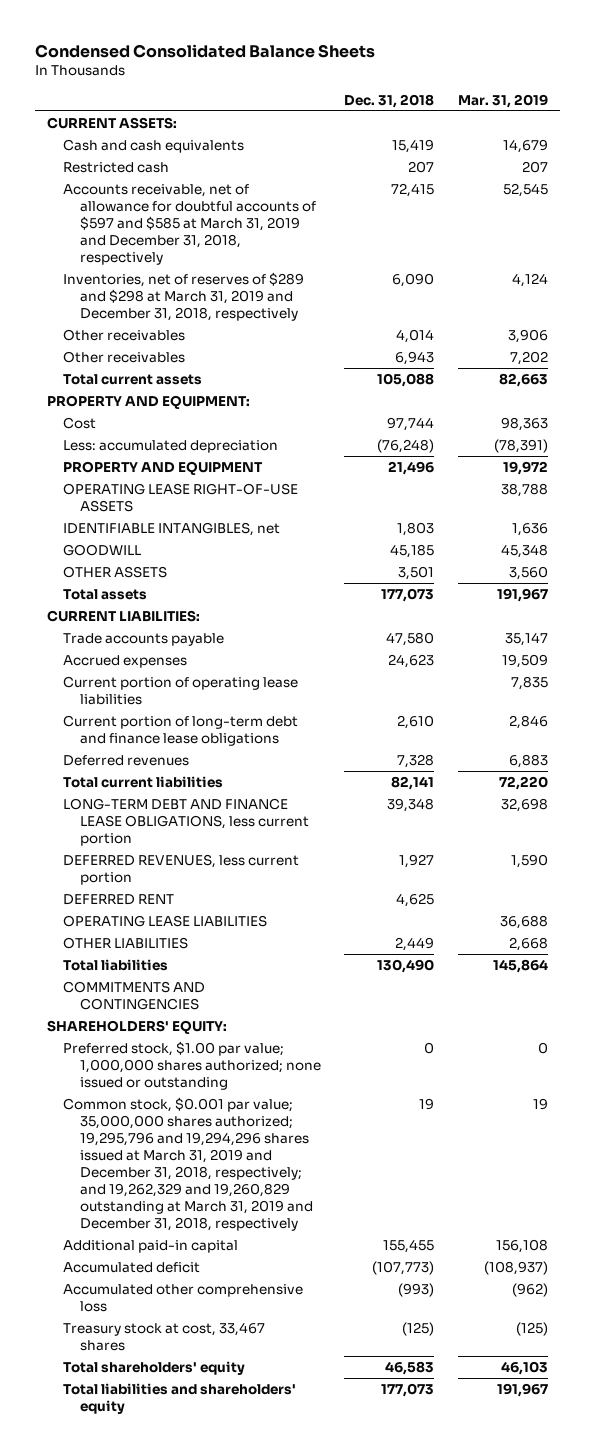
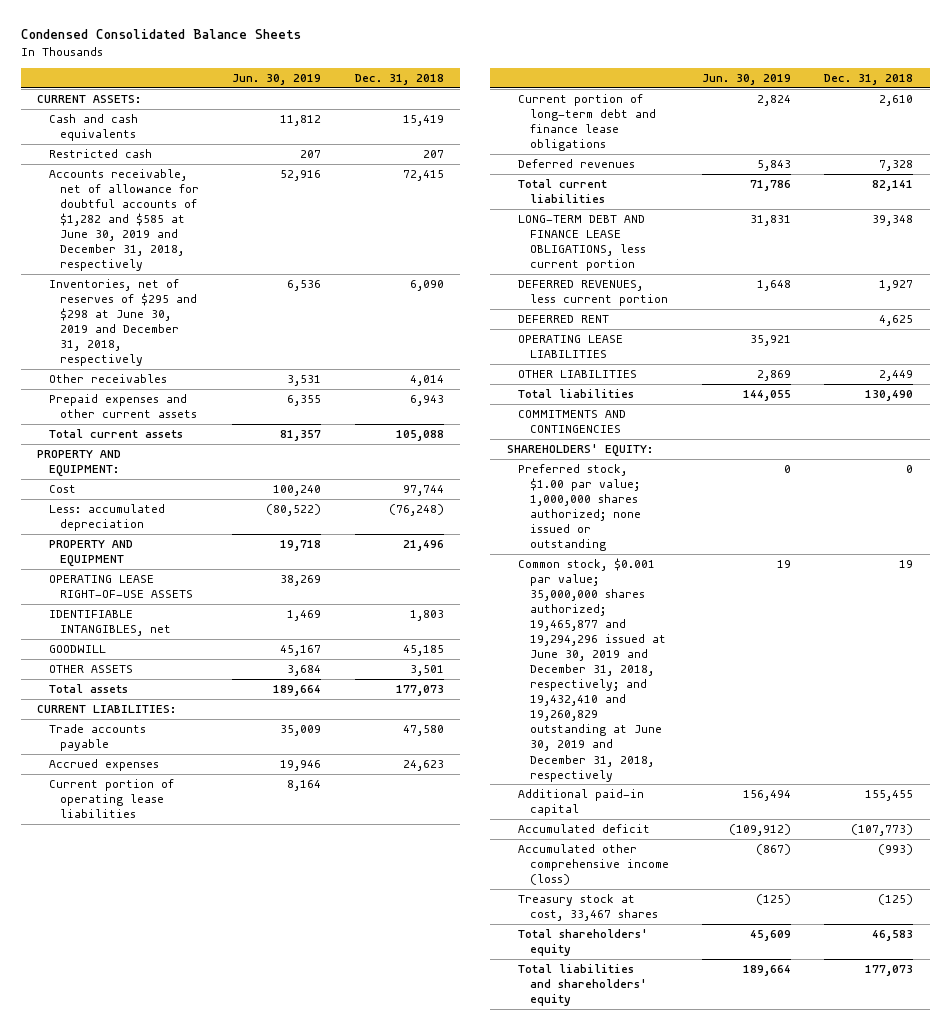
[458,93,549,108] Mar. 31, 2019 -> none
none -> [232,74,322,86] Jun. 30, 2019
[63,183,316,266] Accounts receivable, net of allowance for doubtful accounts of $597 and $585 at March 31, 2019 and December 31, 2018, respectively -> [48,169,200,272] Accounts receivable, net of allowance for doubtful accounts of $1,282 and $585 at June 30, 2019 and December 31, 2018, respectively
[63,271,305,322] Inventories, net of reserves of $289 and $298 at March 31, 2019 and December 31, 2018, respectively -> [48,279,198,367] Inventories, net of reserves of $295 and $298 at June 30, 2019 and December 31, 2018, respectively
[63,350,186,363] Other receivables -> [48,394,198,419] Prepaid expenses and other current assets
[63,1096,313,1232] Common stock, $0.001 par value; 35,000,000 shares authorized; 19,295,796 and 19,294,296 shares issued at March 31, 2019 and December 31, 2018, respectively; and 19,262,329 and 19,260,829 outstanding at March 31, 2019 and December 31, 2018, respectively -> [518,558,666,782] Common stock, $0.001 par value; 35,000,000 shares authorized; 19,465,877 and 19,294,296 issued at June 30, 2019 and December 31, 2018, respectively; and 19,432,410 and 19,260,829 outstanding at June 30, 2019 and December 31, 2018, respectively
[63,1283,304,1312] Accumulated other comprehensive loss -> [518,844,669,886] Accumulated other comprehensive income (loss)

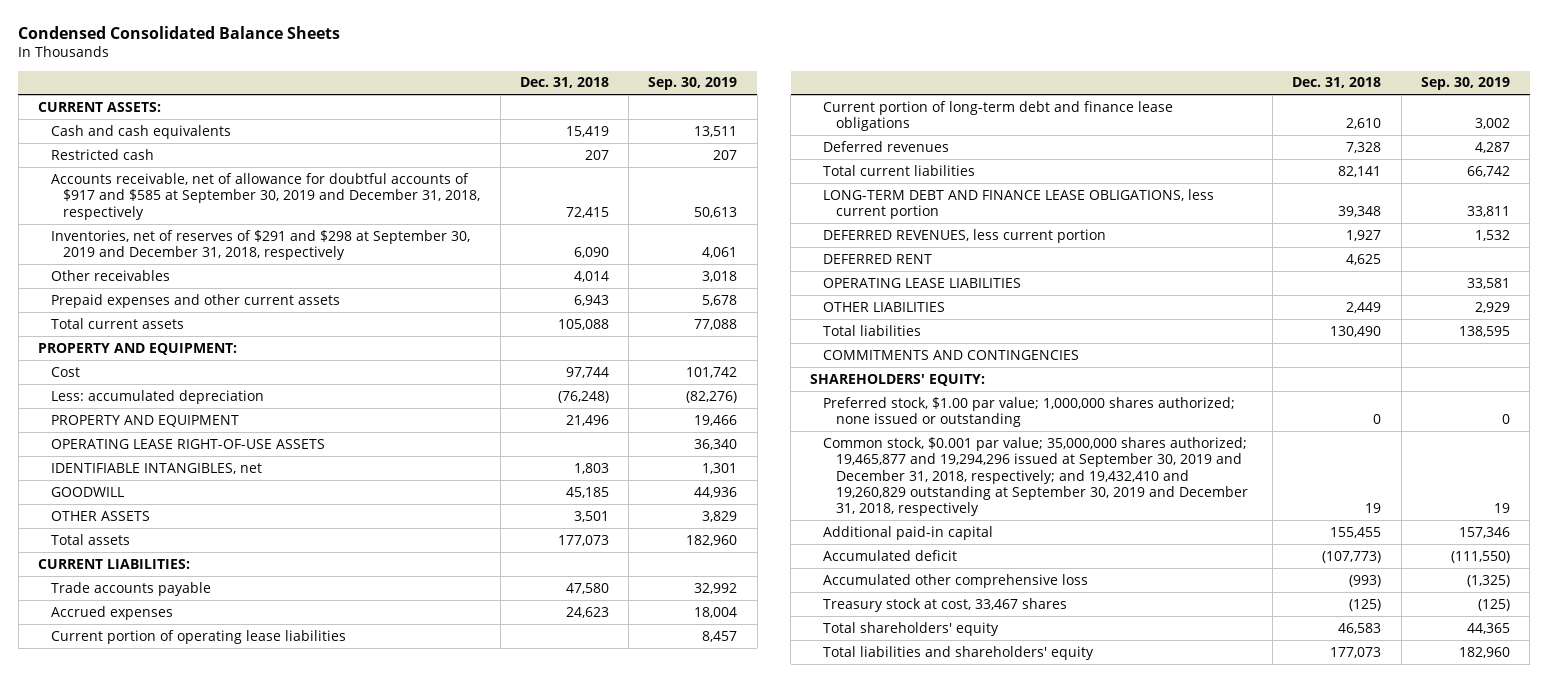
[232,74,322,86] Jun. 30, 2019 -> none
none -> [648,77,738,91] Sep. 30, 2019
[48,169,200,272] Accounts receivable, net of allowance for doubtful accounts of $1,282 and $585 at June 30, 2019 and December 31, 2018, respectively -> [50,172,481,220] Accounts receivable, net of allowance for doubtful accounts of $917 and $585 at September 30, 2019 and December 31, 2018, respectively
[48,279,198,367] Inventories, net of reserves of $295 and $298 at June 30, 2019 and December 31, 2018, respectively -> [50,229,470,261] Inventories, net of reserves of $291 and $298 at September 30, 2019 and December 31, 2018, respectively
[518,558,666,782] Common stock, $0.001 par value; 35,000,000 shares authorized; 19,465,877 and 19,294,296 issued at June 30, 2019 and December 31, 2018, respectively; and 19,432,410 and 19,260,829 outstanding at June 30, 2019 and December 31, 2018, respectively -> [823,436,1248,517] Common stock, $0.001 par value; 35,000,000 shares authorized; 19,465,877 and 19,294,296 issued at September 30, 2019 and December 31, 2018, respectively; and 19,432,410 and 19,260,829 outstanding at September 30, 2019 and December 31, 2018, respectively
[518,844,669,886] Accumulated other comprehensive income (loss) -> [823,573,1089,588] Accumulated other comprehensive loss

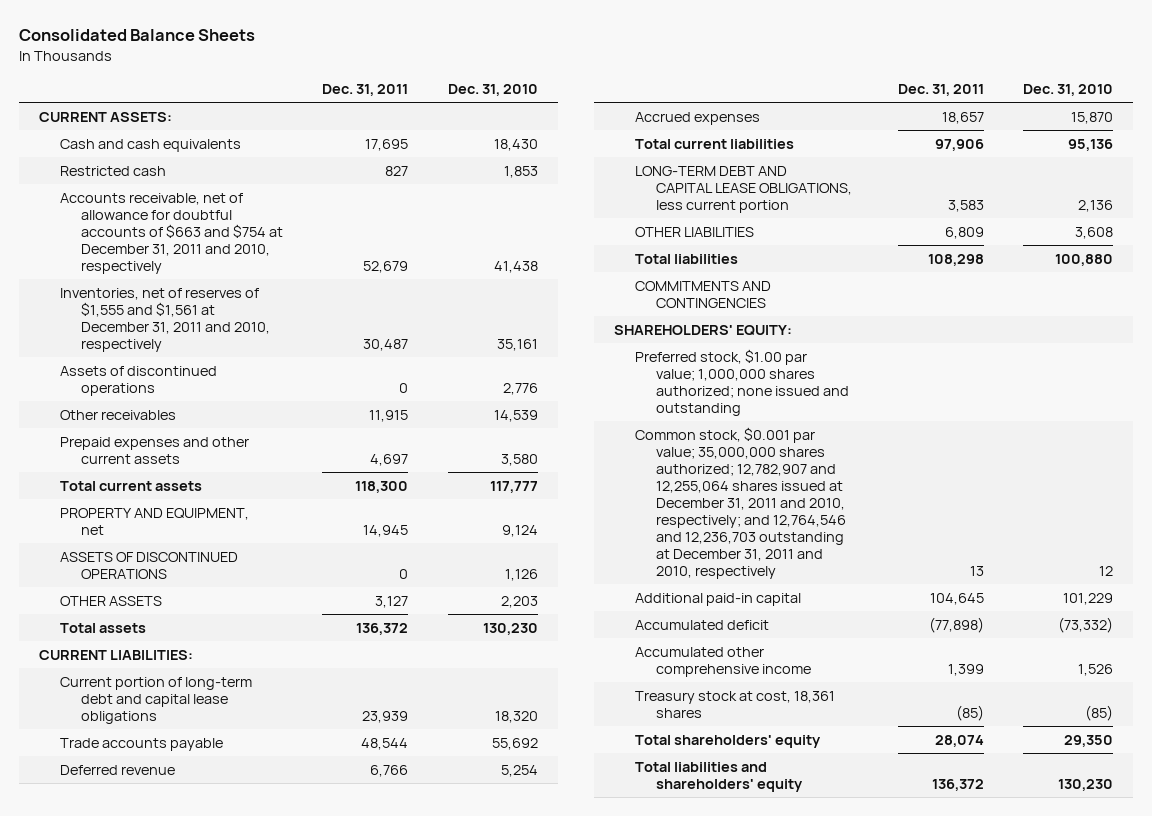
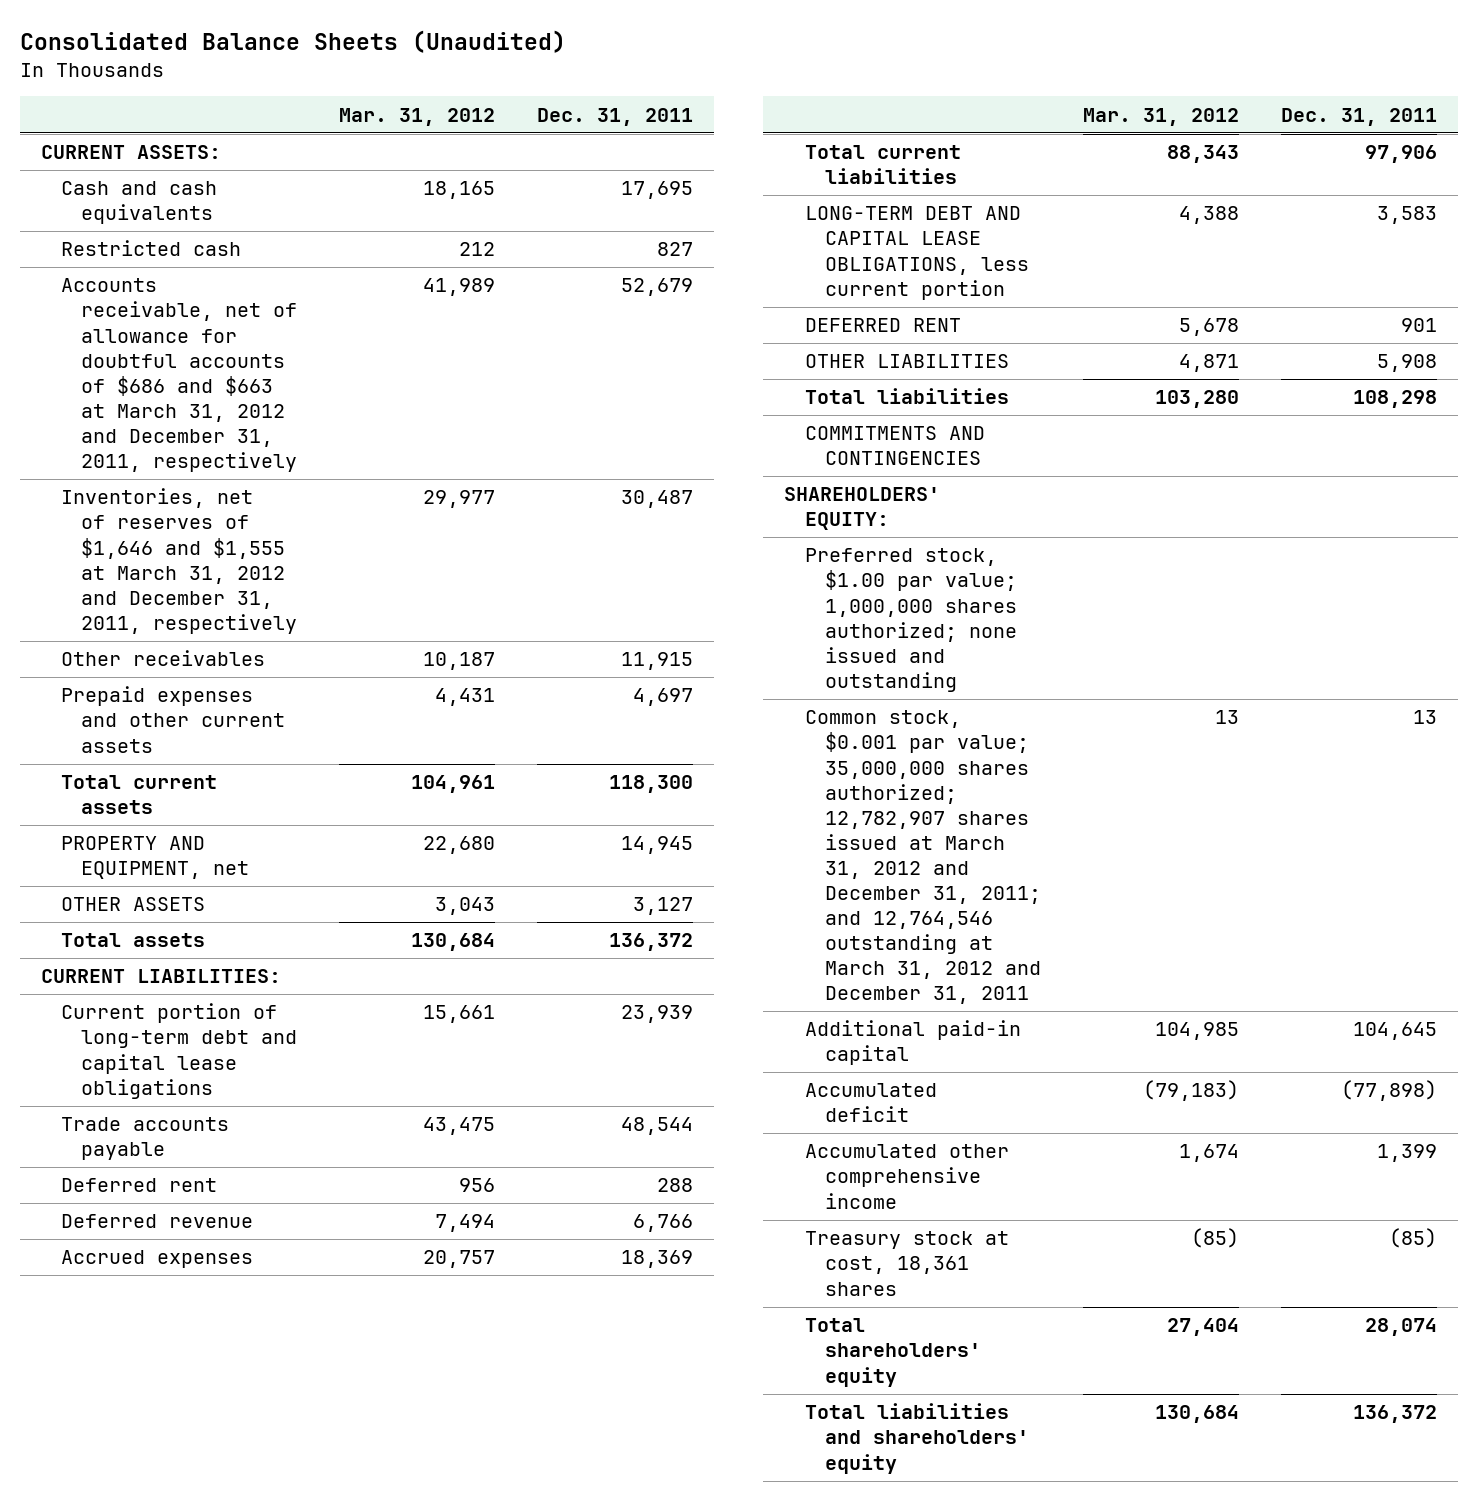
[18,29,255,42] Consolidated Balance Sheets -> [19,30,566,54] Consolidated Balance Sheets (Unaudited)
[447,84,538,97] Dec. 31, 2010 -> none
none -> [339,107,496,126] Mar. 31, 2012
[59,365,217,396] Assets of discontinued operations -> none
[59,192,283,274] Accounts receivable, net of allowance for doubtful accounts of $663 and $754 at December 31, 2011 and 2010, respectively -> [60,278,297,473] Accounts receivable, net of allowance for doubtful accounts of $686 and $663 at March 31, 2012 and December 31, 2011, respectively
[59,287,270,352] Inventories, net of reserves of $1,555 and $1,561 at December 31, 2011 and 2010, respectively -> [60,488,297,634] Inventories, net of reserves of $1,646 and $1,555 at March 31, 2012 and December 31, 2011, respectively
[59,551,238,579] ASSETS OF DISCONTINUED OPERATIONS -> none
none -> [60,1178,217,1193] Deferred rent
[941,111,984,124] 18,657 -> [621,1250,694,1269] 18,369
none -> [804,318,961,333] DEFERRED RENT
[944,226,984,239] 6,809 -> [1376,354,1437,373] 5,908
[634,426,847,579] Common stock, $0.001 par value; 35,000,000 shares authorized; 12,782,907 and 12,255,064 shares issued at December 31, 2011 and 2010, respectively; and 12,764,546 and 12,236,703 outstanding at December 31, 2011 and 2010, respectively -> [804,710,1041,1005] Common stock, $0.001 par value; 35,000,000 shares authorized; 12,782,907 shares issued at March 31, 2012 and December 31, 2011; and 12,764,546 outstanding at March 31, 2012 and December 31, 2011

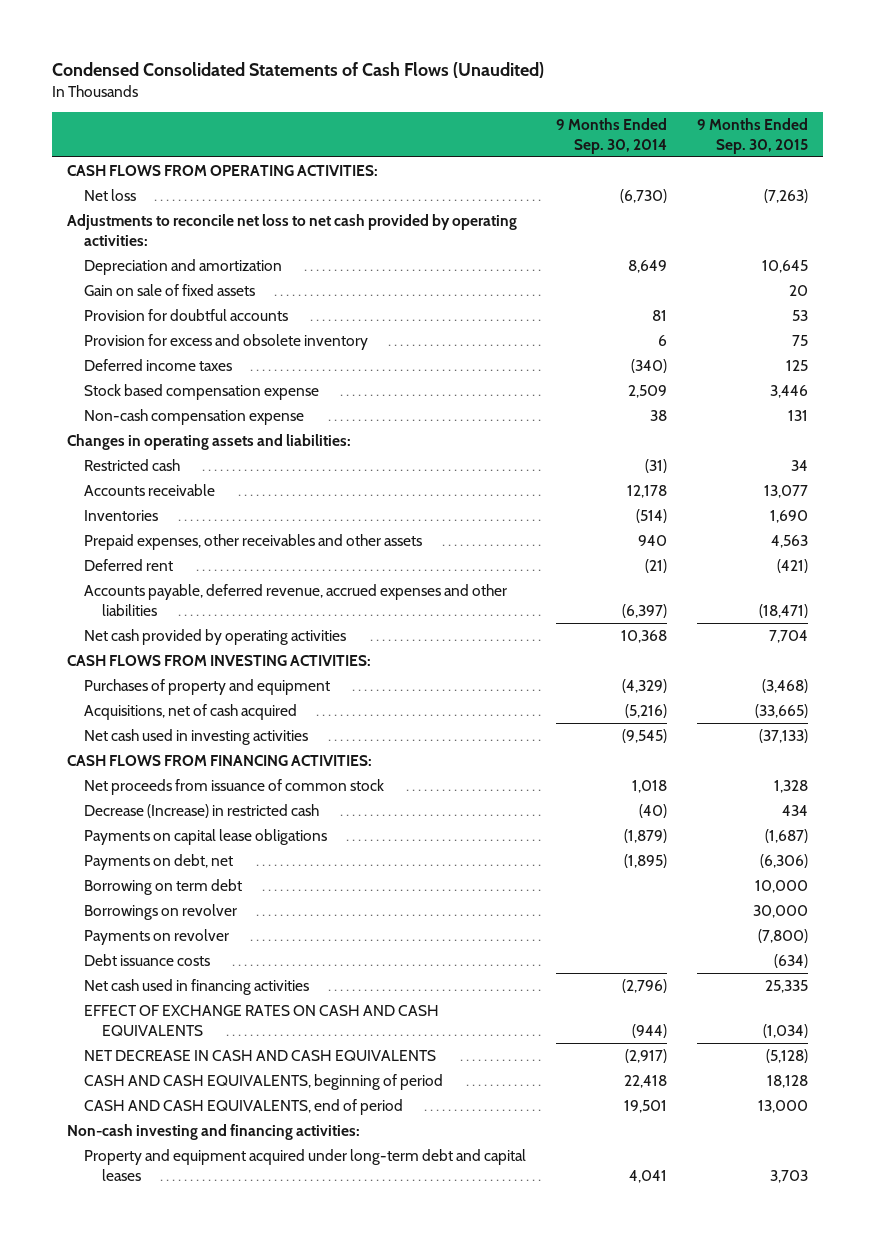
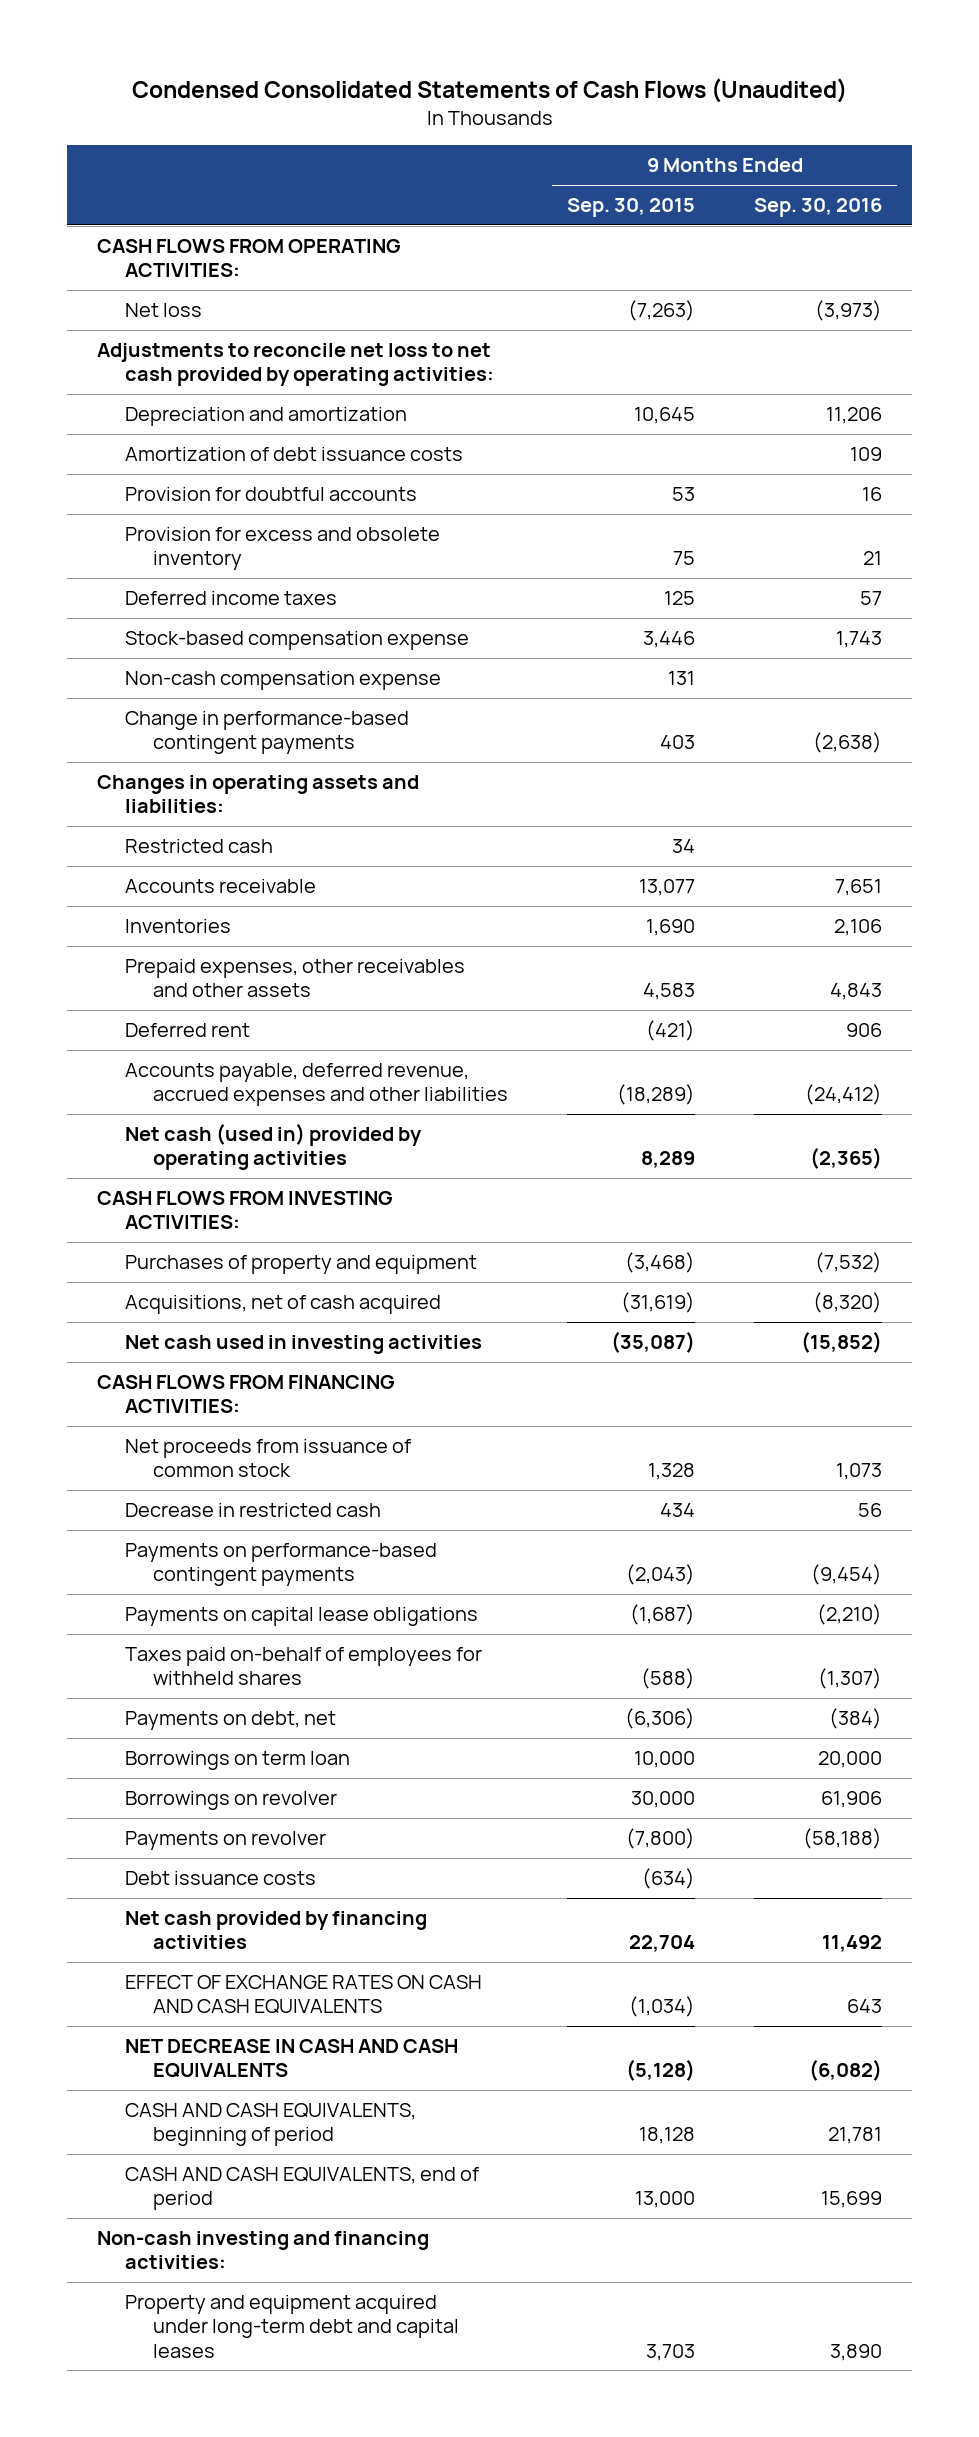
[556,118,668,154] 9 Months Ended Sep. 30, 2014 -> none
none -> [754,198,883,218] Sep. 30, 2016
[84,283,256,296] Gain on sale of fixed assets -> none
none -> [125,447,464,462] Amortization of debt issuance costs
[84,383,320,400] Stock based compensation expense -> [125,631,470,651] Stock-based compensation expense
none -> [125,711,410,755] Change in performance-based contingent payments
[771,534,809,548] 4,563 -> [643,983,696,1001] 4,583
[759,603,809,618] (18,471) -> [617,1084,696,1106] (18,289)
[84,628,347,645] Net cash provided by operating activities -> [125,1123,423,1171] Net cash (used in) provided by operating activities
[769,629,809,643] 7,704 -> [641,1151,696,1169] 8,289
[755,703,809,718] (33,665) -> [621,1292,696,1314] (31,619)
[759,728,809,743] (37,133) -> [611,1331,696,1354] (35,087)
[84,803,320,818] Decrease (Increase) in restricted cash -> [125,1503,382,1518] Decrease in restricted cash
none -> [125,1543,438,1587] Payments on performance-based contingent payments
none -> [125,1647,483,1686] Taxes paid on-behalf of employees for withheld shares
[84,878,243,895] Borrowing on term debt -> [125,1751,351,1771] Borrowings on term loan
[84,978,310,995] Net cash used in financing activities -> [125,1911,428,1950] Net cash provided by financing activities
[765,979,809,993] 25,335 -> [629,1935,696,1953] 22,704

